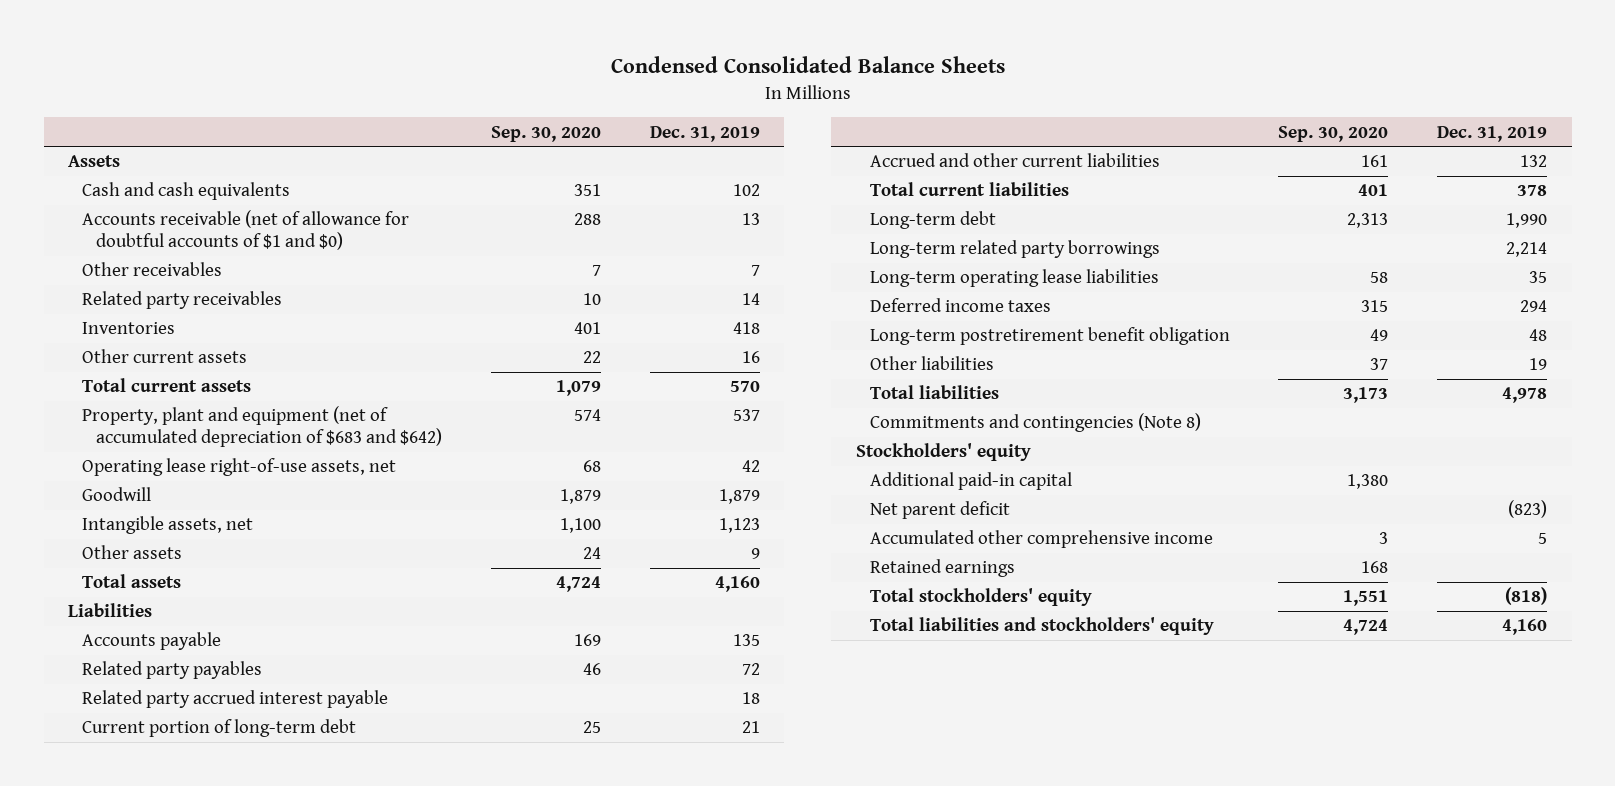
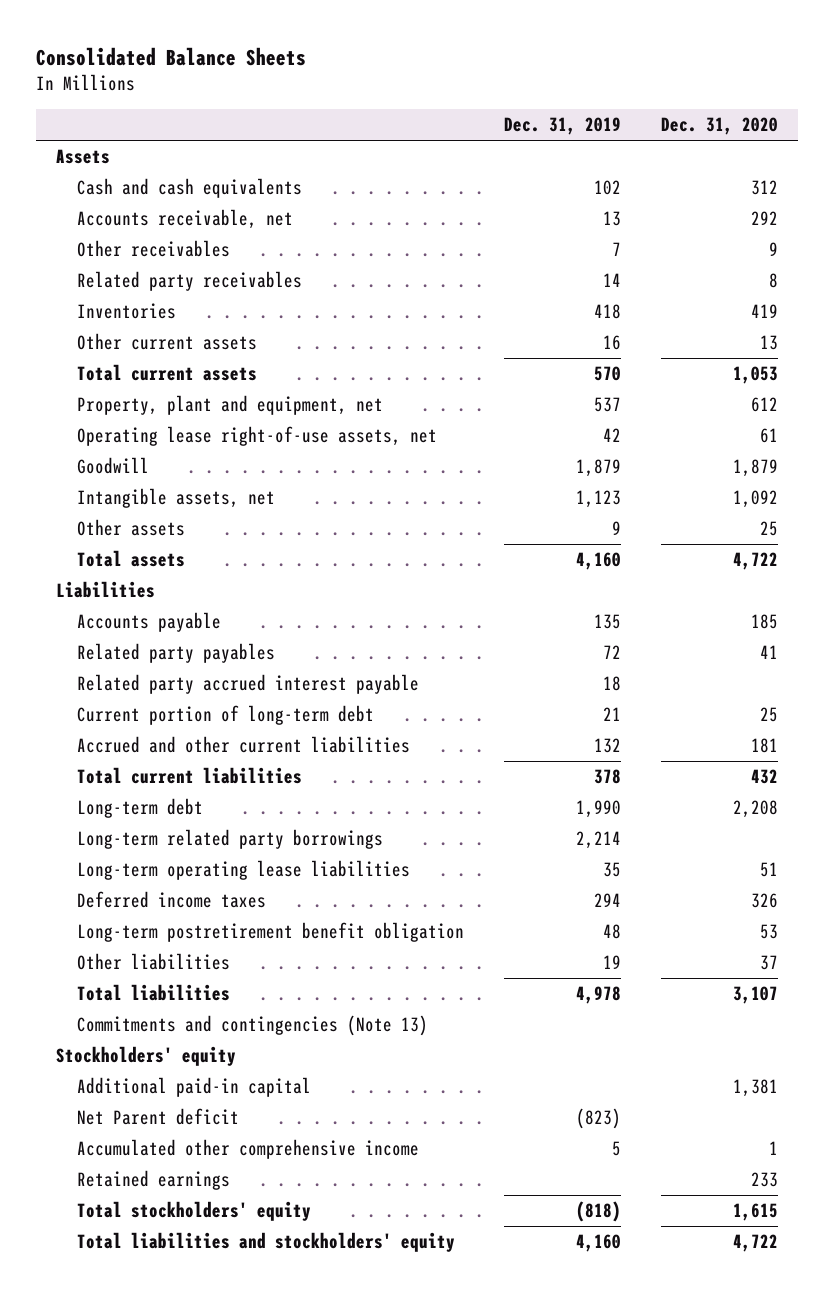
[610,56,1005,74] Condensed Consolidated Balance Sheets -> [35,47,306,67] Consolidated Balance Sheets
[491,125,602,142] Sep. 30, 2020 -> none
none -> [661,117,779,136] Dec. 31, 2020
[82,210,410,251] Accounts receivable (net of allowance for doubtful accounts of $1 and $0) -> [77,208,294,229] Accounts receivable, net
[82,406,443,448] Property, plant and equipment (net of accumulated depreciation of $683 and $642) -> [77,394,384,415] Property, plant and equipment, net
[869,413,1201,433] Commitments and contingencies (Note 8) -> [77,1014,429,1036] Commitments and contingencies (Note 13)
[869,501,1010,520] Net parent deficit -> [77,1107,240,1125] Net Parent deficit

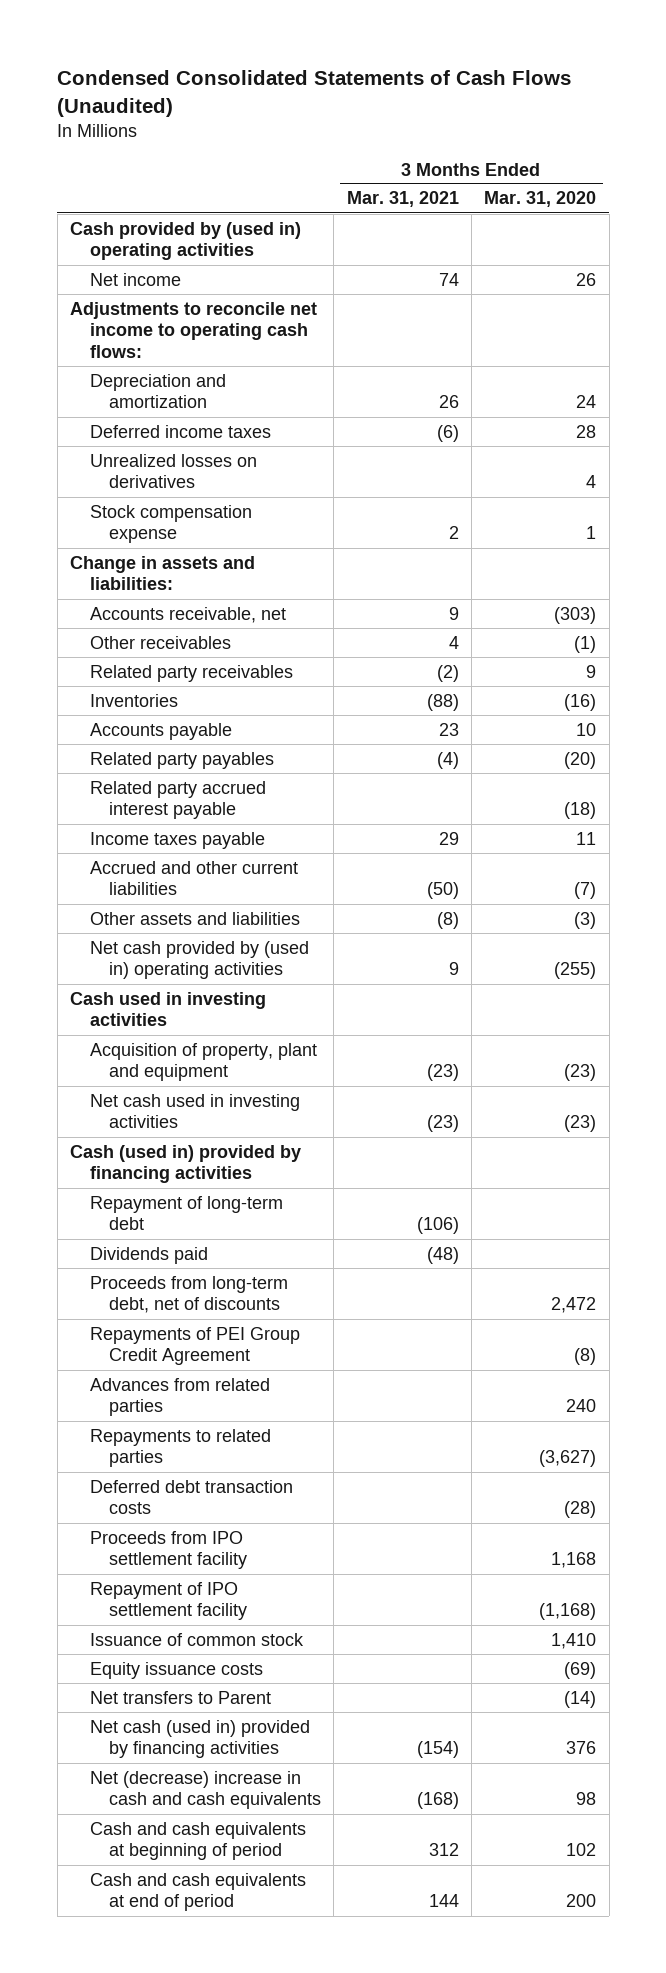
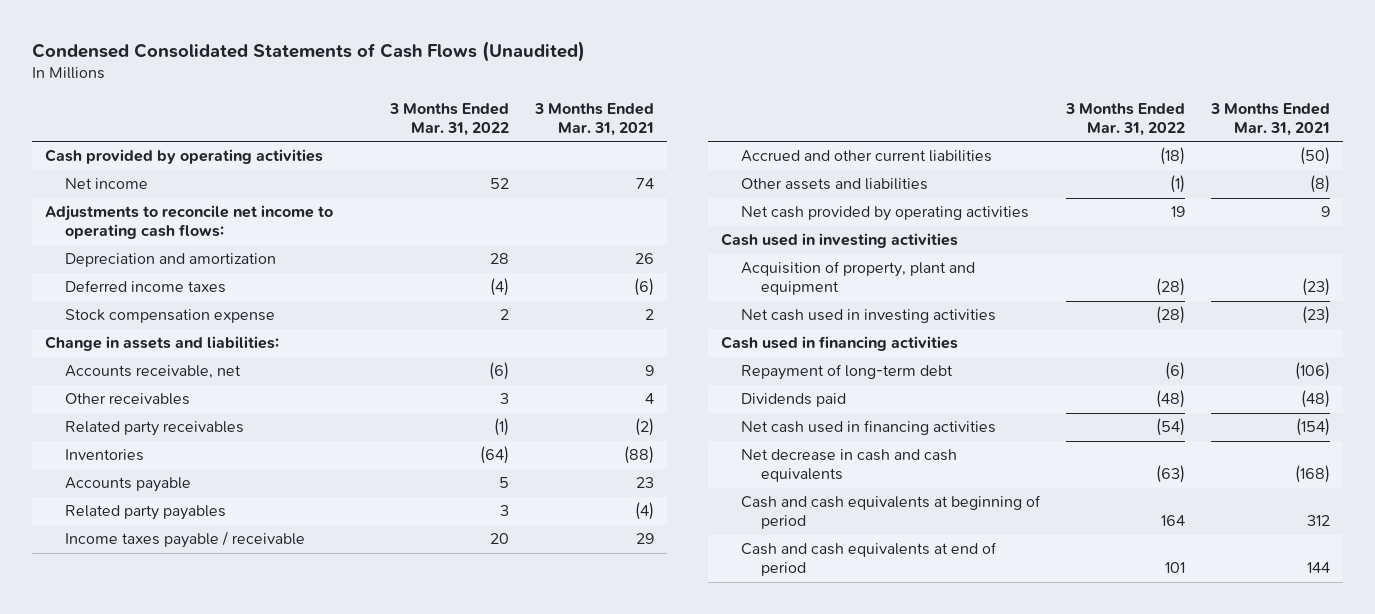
[484,191,597,208] Mar. 31, 2020 -> none
none -> [388,102,509,136] 3 Months Ended Mar. 31, 2022
[70,221,302,261] Cash provided by (used in) operating activities -> [44,149,323,165] Cash provided by operating activities
[89,453,257,489] Unrealized losses on derivatives -> none
[89,780,266,820] Related party accrued interest payable -> none
[89,831,265,849] Income taxes payable -> [64,531,305,549] Income taxes payable / receivable
[89,940,309,980] Net cash provided by (used in) operating activities -> [740,206,1029,222] Net cash provided by operating activities
[70,1144,302,1184] Cash (used in) provided by financing activities -> [720,336,958,352] Cash used in financing activities
[89,1275,288,1314] Proceeds from long-term debt, net of discounts -> none
[89,1326,300,1366] Repayments of PEI Group Credit Agreement -> none
[89,1377,270,1417] Advances from related parties -> none
[89,1428,271,1468] Repayments to related parties -> none
[89,1479,293,1515] Deferred debt transaction costs -> none
[89,1530,248,1570] Proceeds from IPO settlement facility -> none
[89,1581,248,1621] Repayment of IPO settlement facility -> none
[89,1632,304,1646] Issuance of common stock -> none
[89,1661,263,1679] Equity issuance costs -> none
[89,1690,271,1704] Net transfers to Parent -> none
[89,1719,310,1759] Net cash (used in) provided by financing activities -> [740,420,996,436] Net cash used in financing activities
[89,1770,322,1810] Net (decrease) increase in cash and cash equivalents -> [740,449,957,483] Net decrease in cash and cash equivalents

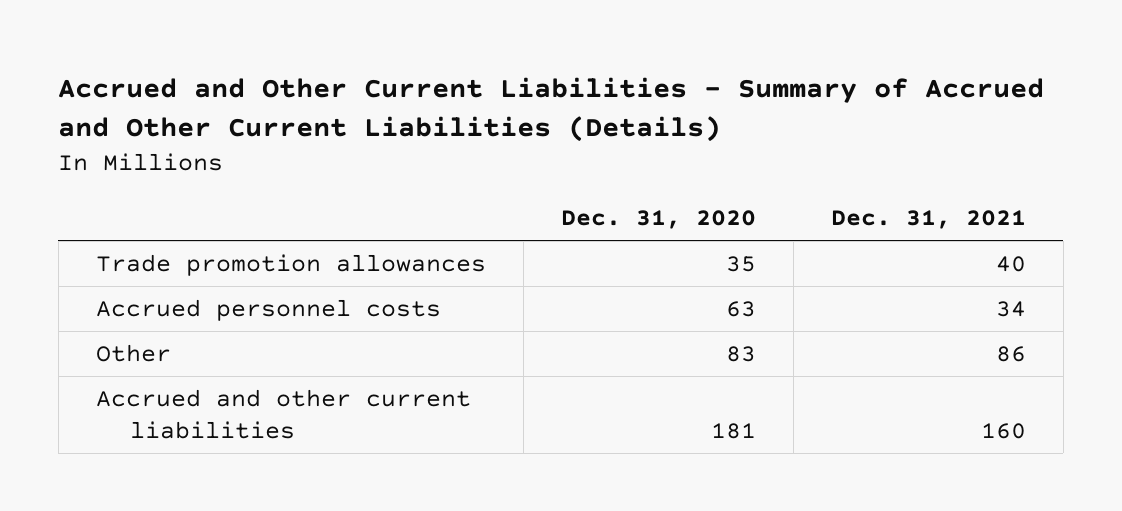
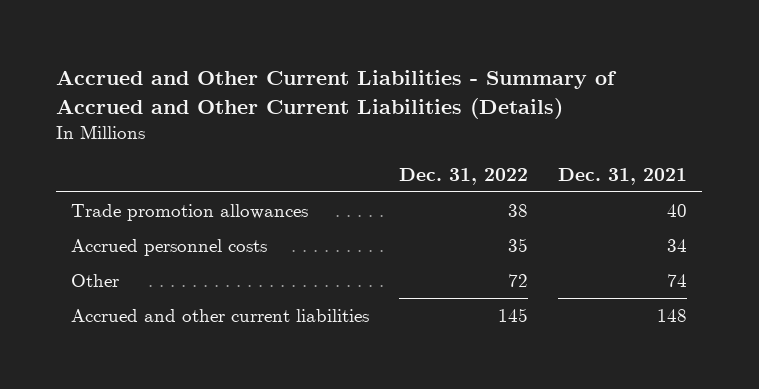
[560,209,756,229] Dec. 31, 2020 -> none
none -> [399,167,529,185] Dec. 31, 2022
[995,345,1026,362] 86 -> [667,273,688,287] 74
[980,423,1026,440] 160 -> [657,308,688,322] 148

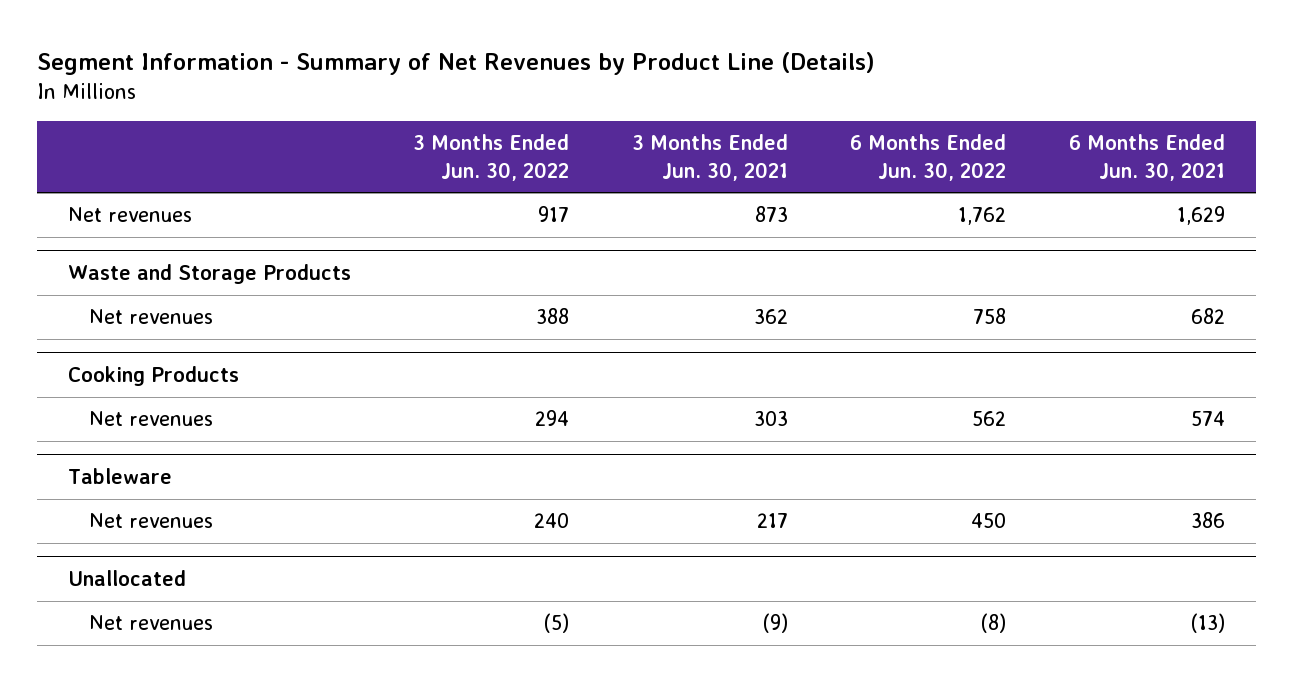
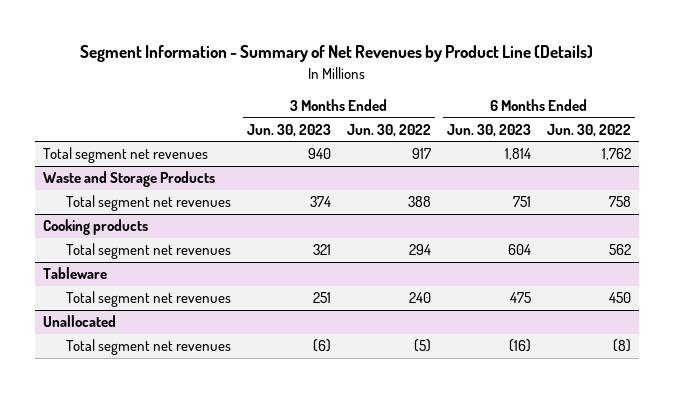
[631,133,788,181] 3 Months Ended Jun. 30, 2021 -> none
[1068,133,1225,181] 6 Months Ended Jun. 30, 2021 -> none
none -> [246,123,331,137] Jun. 30, 2023
none -> [447,123,532,137] Jun. 30, 2023
[67,207,192,223] Net revenues -> [43,147,209,164] Total segment net revenues
[88,309,213,325] Net revenues -> [65,195,231,212] Total segment net revenues
[67,366,239,387] Cooking Products -> [43,219,149,236] Cooking products
[88,411,213,427] Net revenues -> [65,243,231,260] Total segment net revenues
[88,513,213,529] Net revenues -> [65,291,231,308] Total segment net revenues
[88,615,213,631] Net revenues -> [65,339,231,356] Total segment net revenues

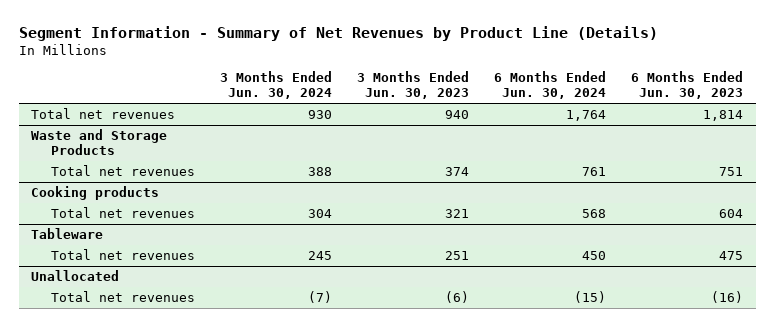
[347,123,432,137] Jun. 30, 2022 -> none
[547,123,632,137] Jun. 30, 2022 -> none
none -> [219,71,332,100] 3 Months Ended Jun. 30, 2024
none -> [494,71,607,100] 6 Months Ended Jun. 30, 2024
[43,147,209,164] Total segment net revenues -> [31,107,176,119] Total net revenues
[65,195,231,212] Total segment net revenues -> [50,164,195,176] Total net revenues
[65,243,231,260] Total segment net revenues -> [50,206,195,218] Total net revenues
[65,291,231,308] Total segment net revenues -> [50,248,195,260] Total net revenues
[65,339,231,356] Total segment net revenues -> [50,290,195,302] Total net revenues

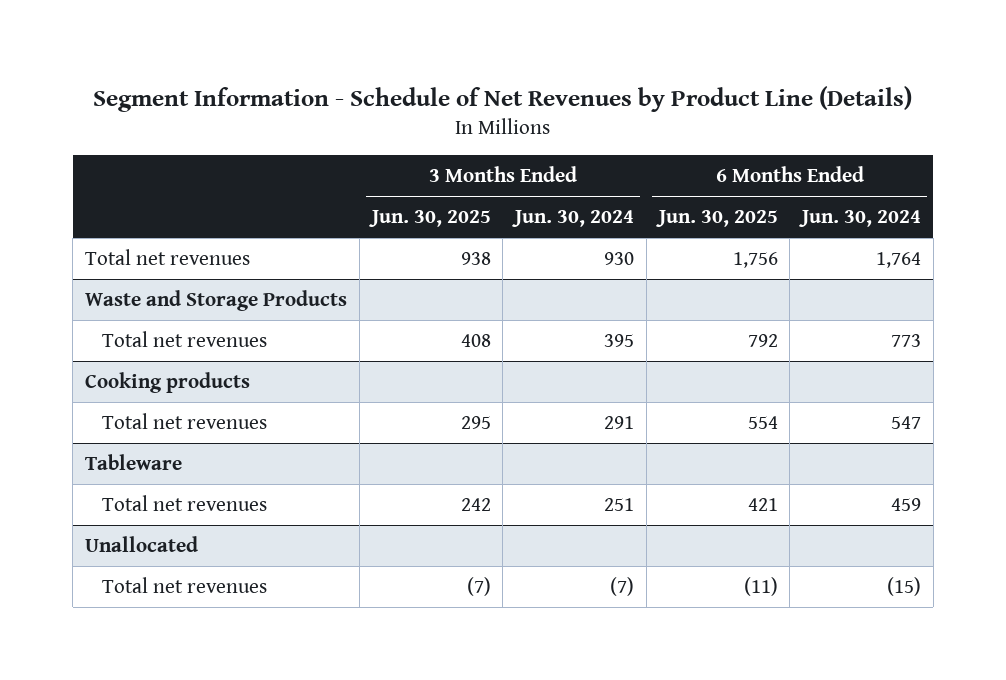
[18,26,658,42] Segment Information - Summary of Net Revenues by Product Line (Details) -> [93,85,913,112] Segment Information - Schedule of Net Revenues by Product Line (Details)
[357,71,470,100] 3 Months Ended Jun. 30, 2023 -> none
[631,71,744,100] 6 Months Ended Jun. 30, 2023 -> none
none -> [368,210,491,228] Jun. 30, 2025
none -> [655,210,778,228] Jun. 30, 2025
[307,166,332,176] 388 -> [604,333,635,347] 395
[582,166,607,176] 761 -> [891,333,922,347] 773
[307,208,332,218] 304 -> [604,415,635,429] 291
[582,208,607,218] 568 -> [891,415,922,429] 547
[307,250,332,260] 245 -> [604,497,635,511] 251
[582,250,607,260] 450 -> [891,497,922,511] 459

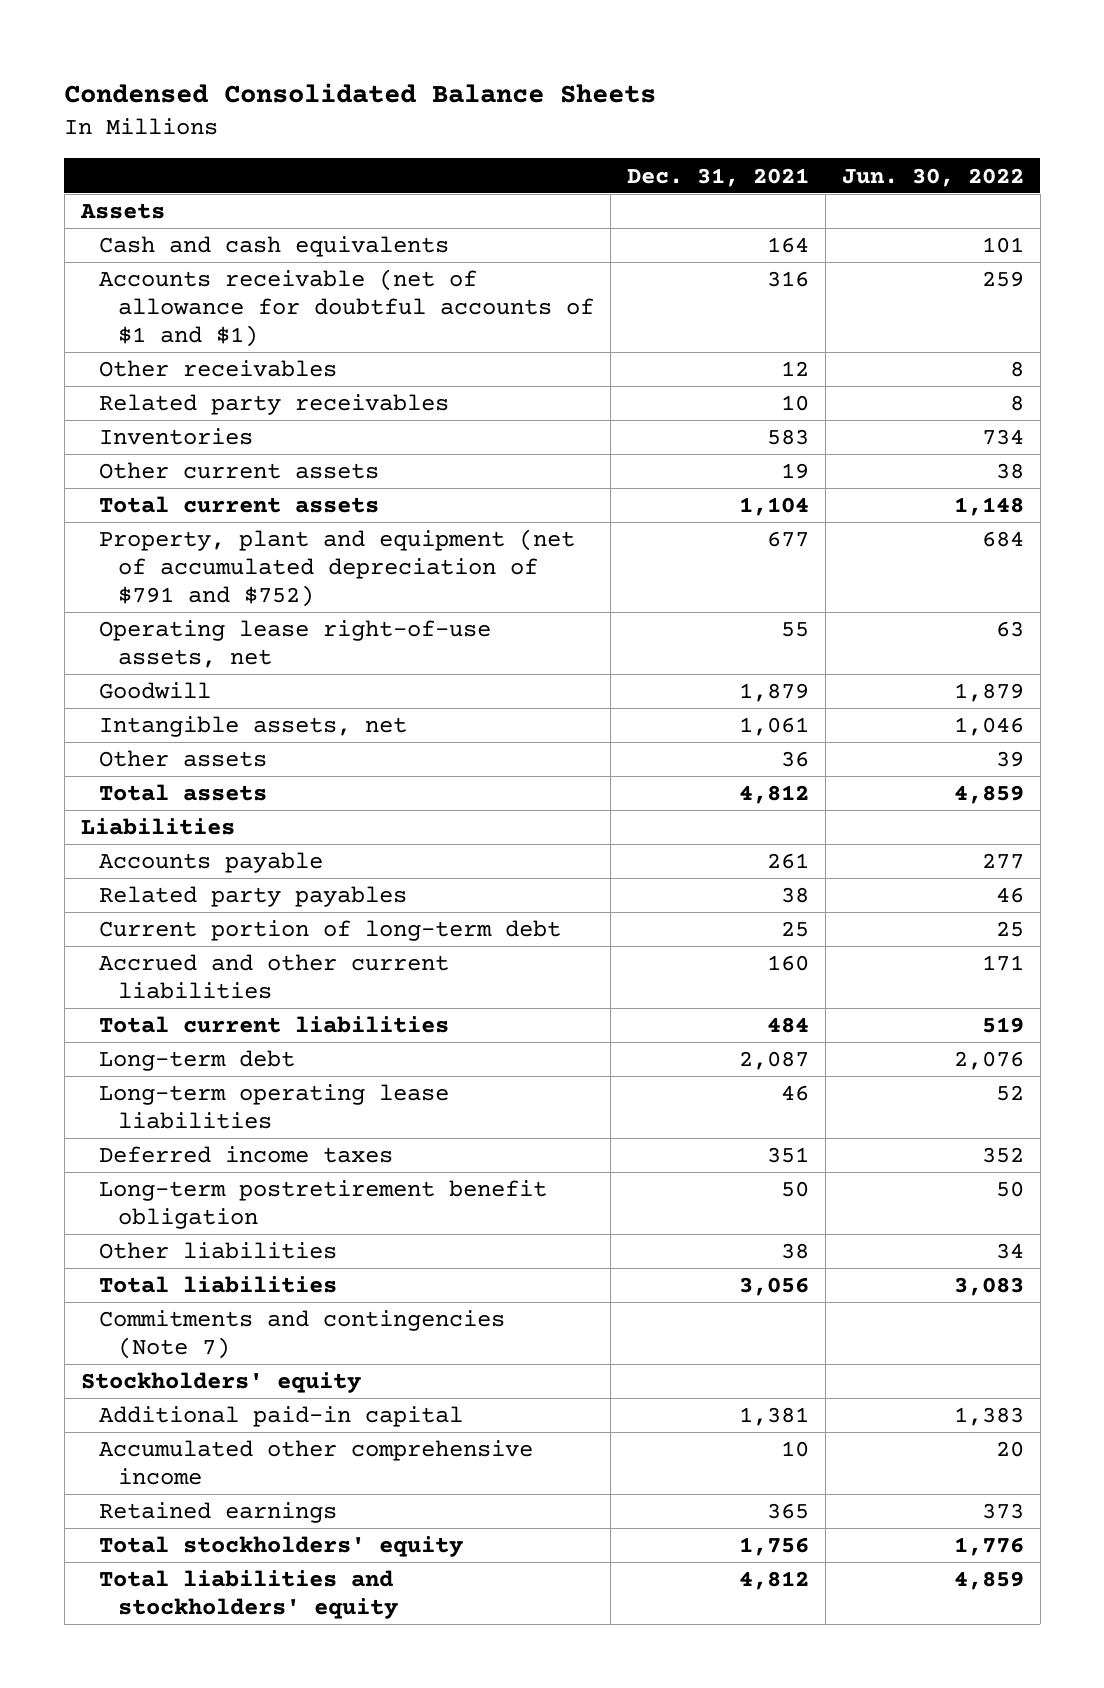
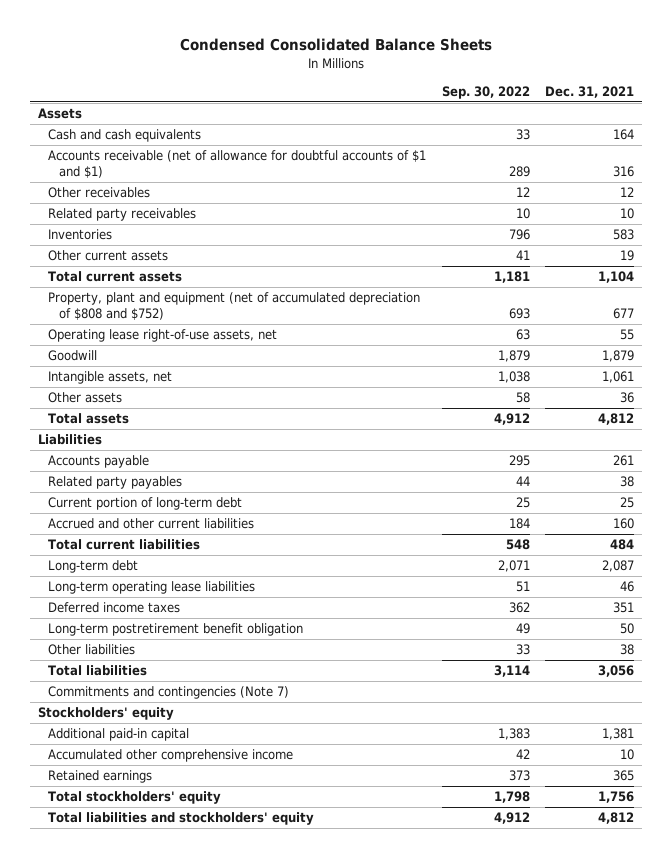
[841,167,1024,187] Jun. 30, 2022 -> none
none -> [441,85,530,99] Sep. 30, 2022
[99,529,576,607] Property, plant and equipment (net of accumulated depreciation of $791 and $752) -> [48,292,421,321] Property, plant and equipment (net of accumulated depreciation of $808 and $752)

